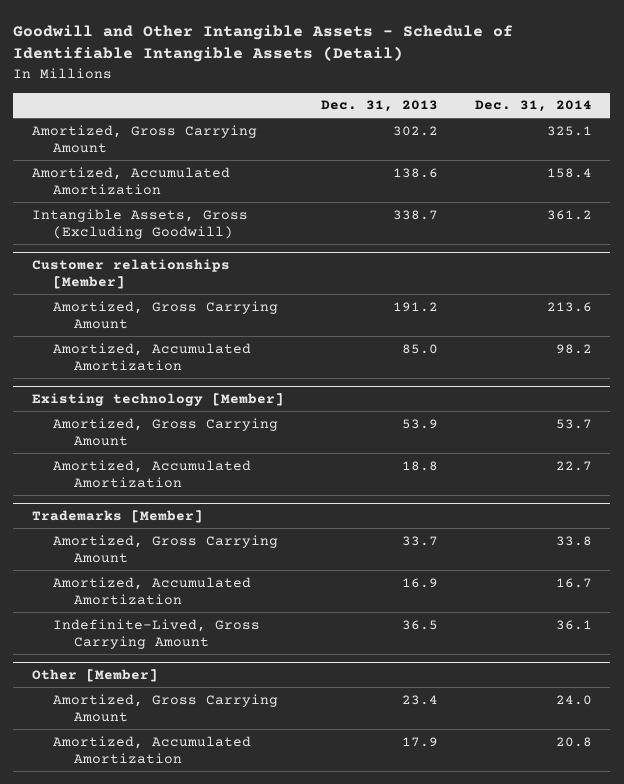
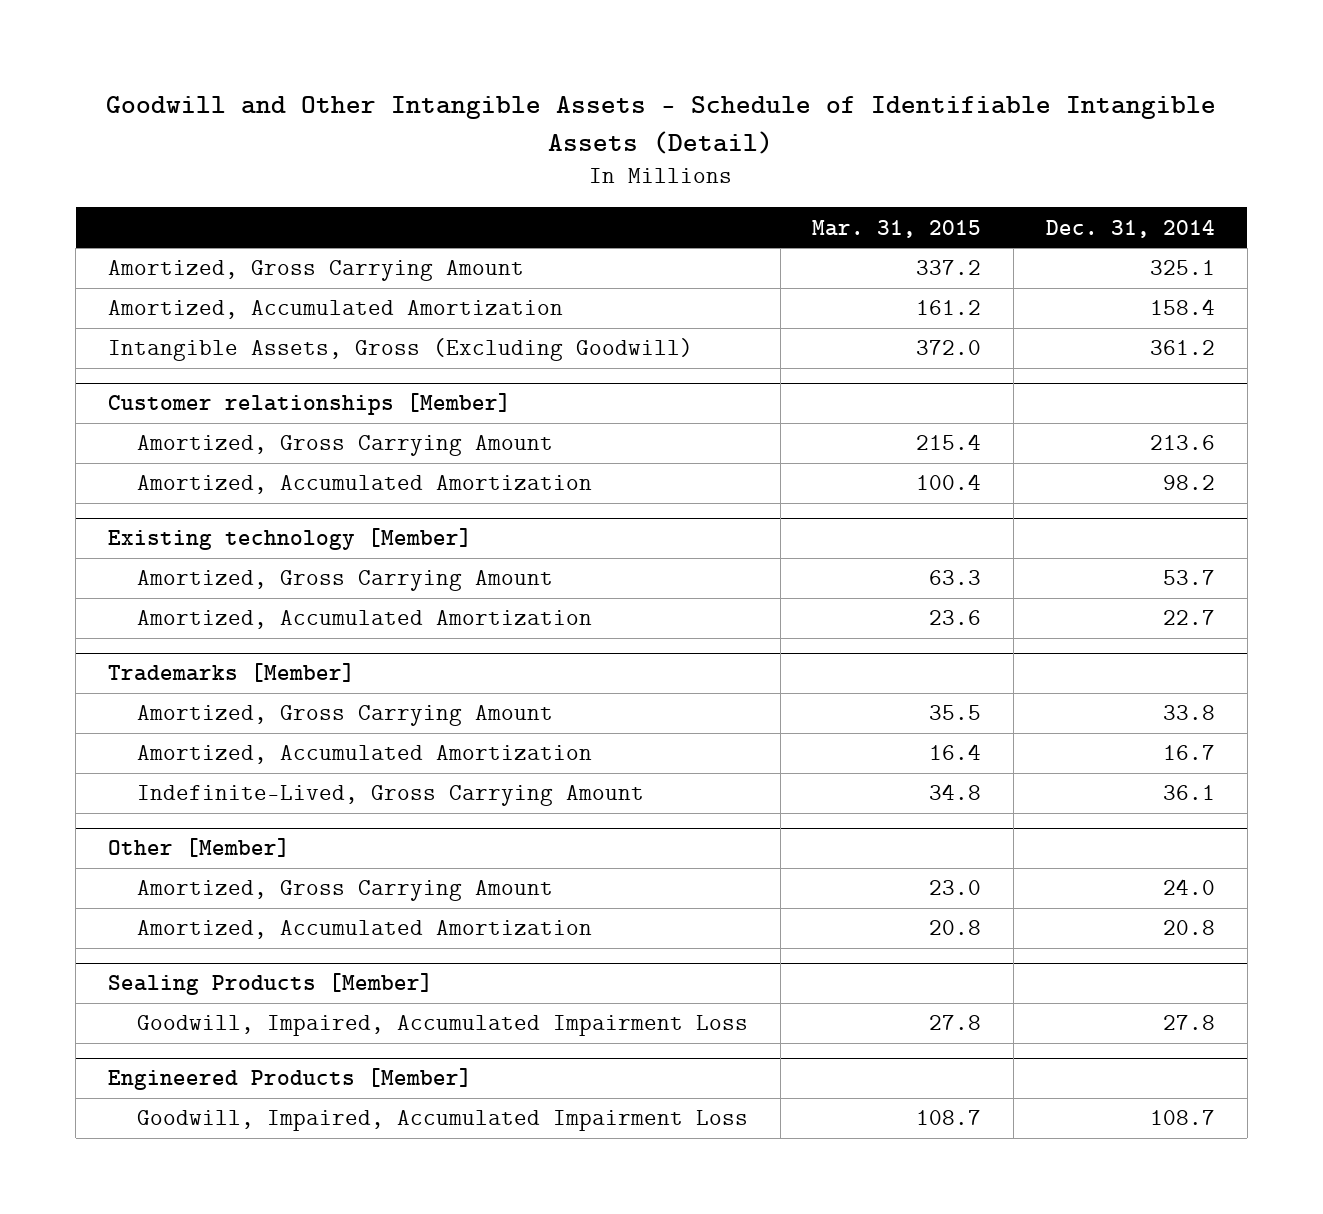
[320,100,438,113] Dec. 31, 2013 -> none
none -> [812,219,982,238] Mar. 31, 2015
none -> [107,973,433,996] Sealing Products [Member]
none -> [137,1015,749,1037] Goodwill, Impaired, Accumulated Impairment Loss
none -> [107,1068,472,1091] Engineered Products [Member]
none -> [137,1110,749,1132] Goodwill, Impaired, Accumulated Impairment Loss

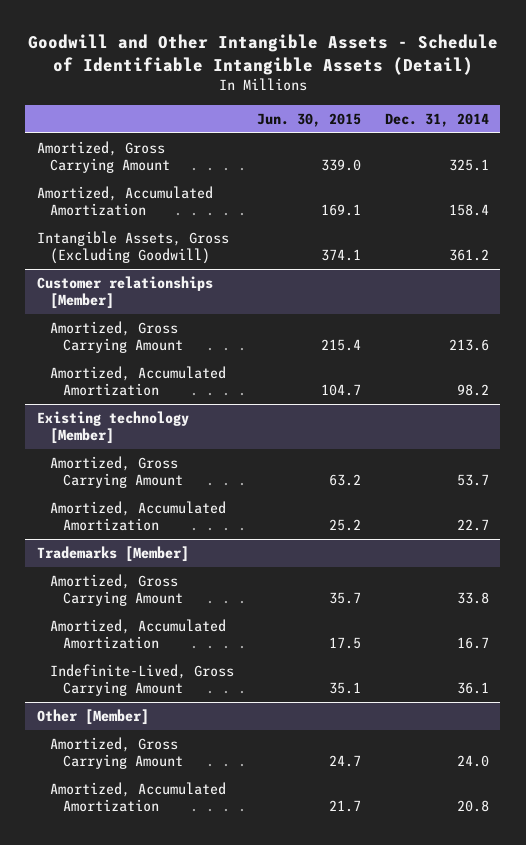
[812,219,982,238] Mar. 31, 2015 -> none
none -> [257,113,362,128] Jun. 30, 2015
[107,973,433,996] Sealing Products [Member] -> none
[137,1015,749,1037] Goodwill, Impaired, Accumulated Impairment Loss -> none
[107,1068,472,1091] Engineered Products [Member] -> none
[137,1110,749,1132] Goodwill, Impaired, Accumulated Impairment Loss -> none

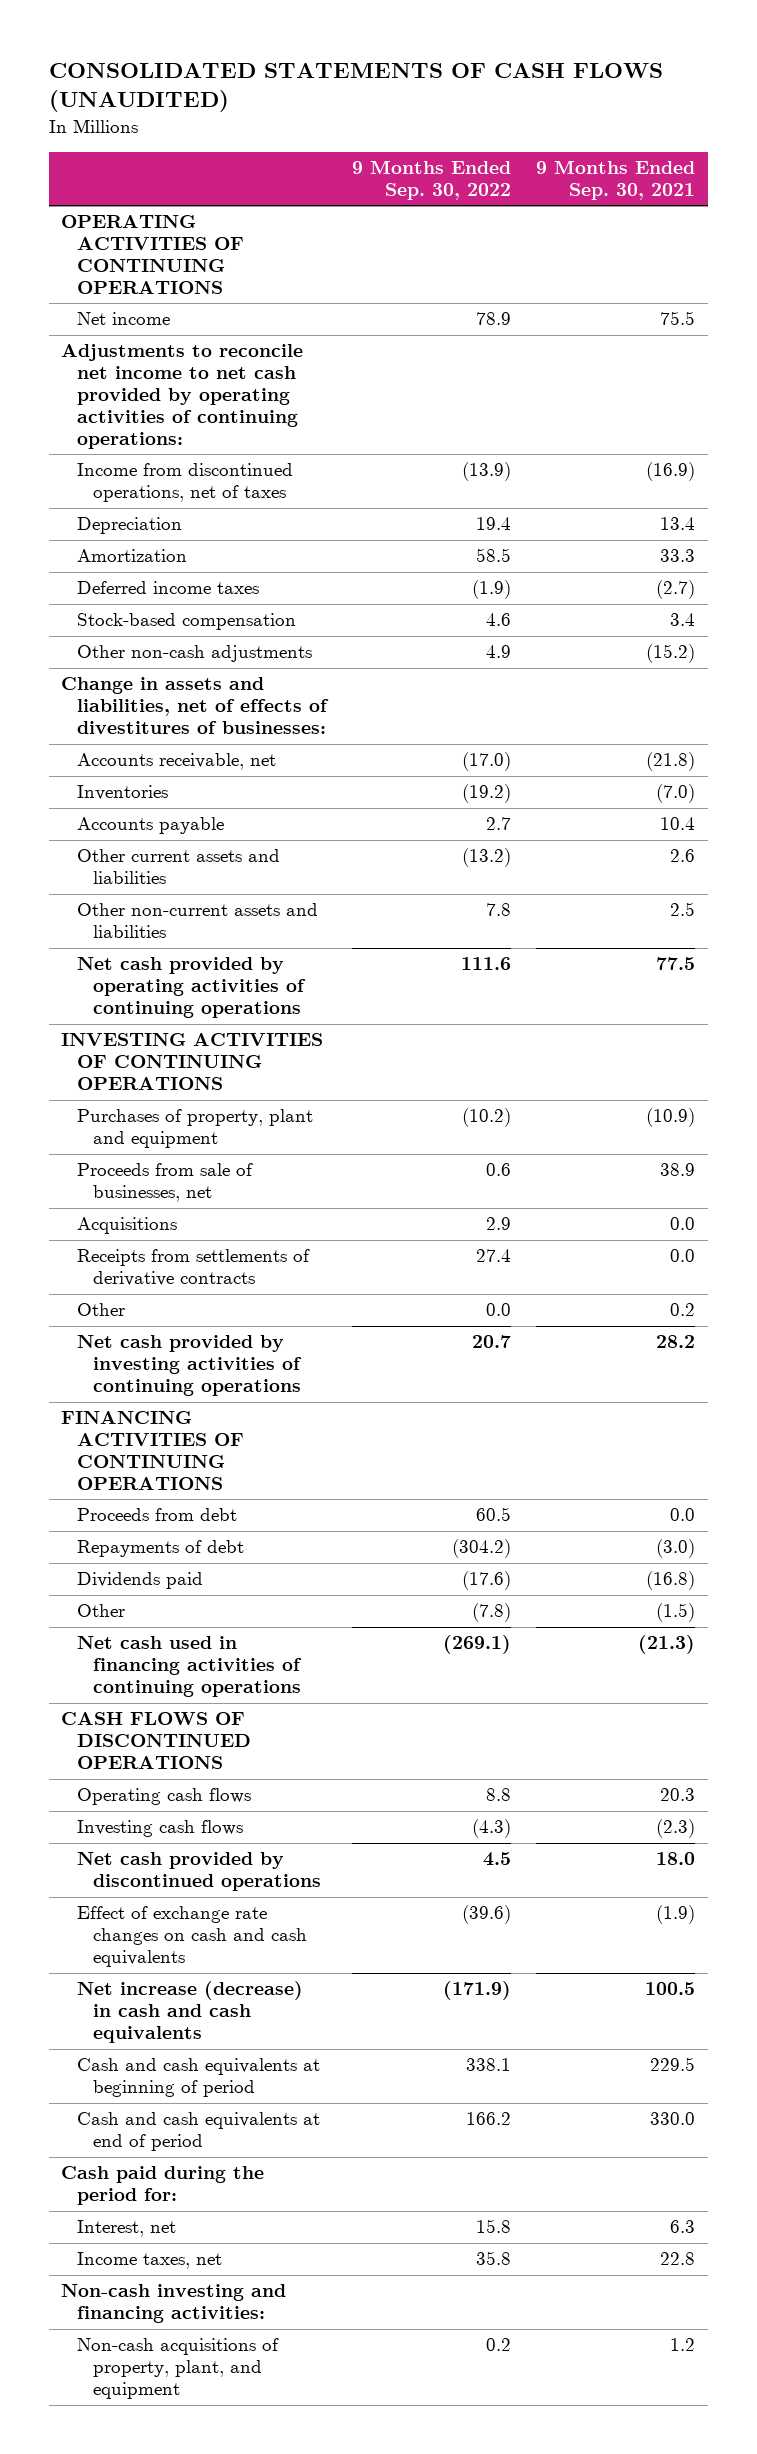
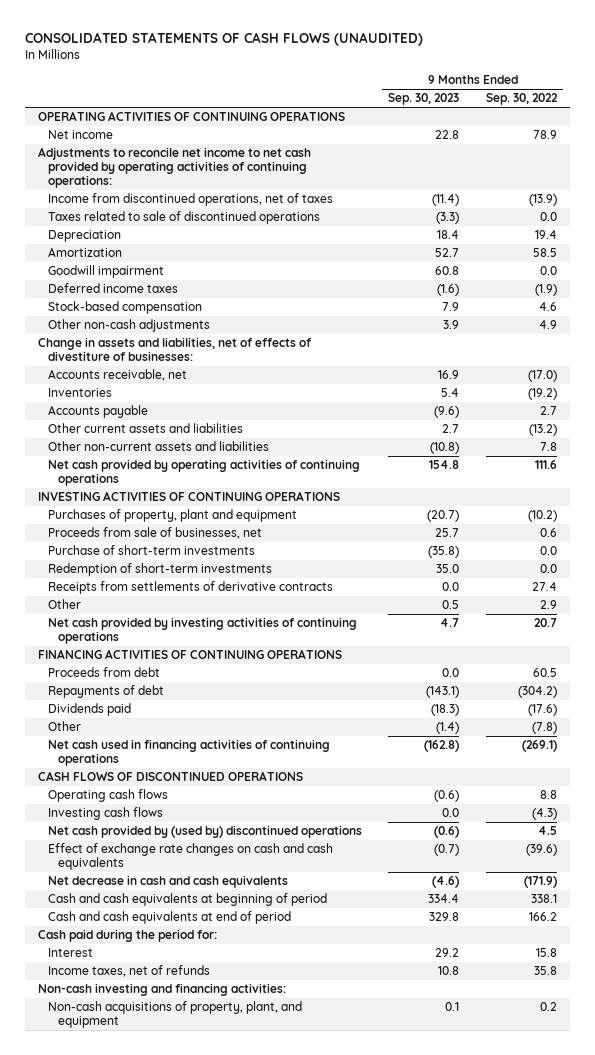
[536,160,696,200] 9 Months Ended Sep. 30, 2021 -> none
none -> [388,93,460,106] Sep. 30, 2023
none -> [47,211,320,225] Taxes related to sale of discontinued operations
none -> [47,265,164,279] Goodwill impairment
[61,677,330,735] Change in assets and liabilities, net of effects of divestitures of businesses: -> [37,337,312,362] Change in assets and liabilities, net of effects of divestiture of businesses:
[77,1217,178,1235] Acquisitions -> none
none -> [47,545,255,556] Purchase of short-term investments
none -> [47,563,272,577] Redemption of short-term investments
[486,1303,512,1317] 0.0 -> [539,600,557,610] 2.9
[77,1852,321,1892] Net cash provided by discontinued operations -> [47,825,362,839] Net cash provided by (used by) discontinued operations
[77,1981,304,2044] Net increase (decrease) in cash and cash equivalents -> [47,875,288,889] Net decrease in cash and cash equivalents
[77,2220,177,2238] Interest, net -> [47,948,93,958] Interest
[77,2252,223,2270] Income taxes, net -> [47,965,210,978] Income taxes, net of refunds

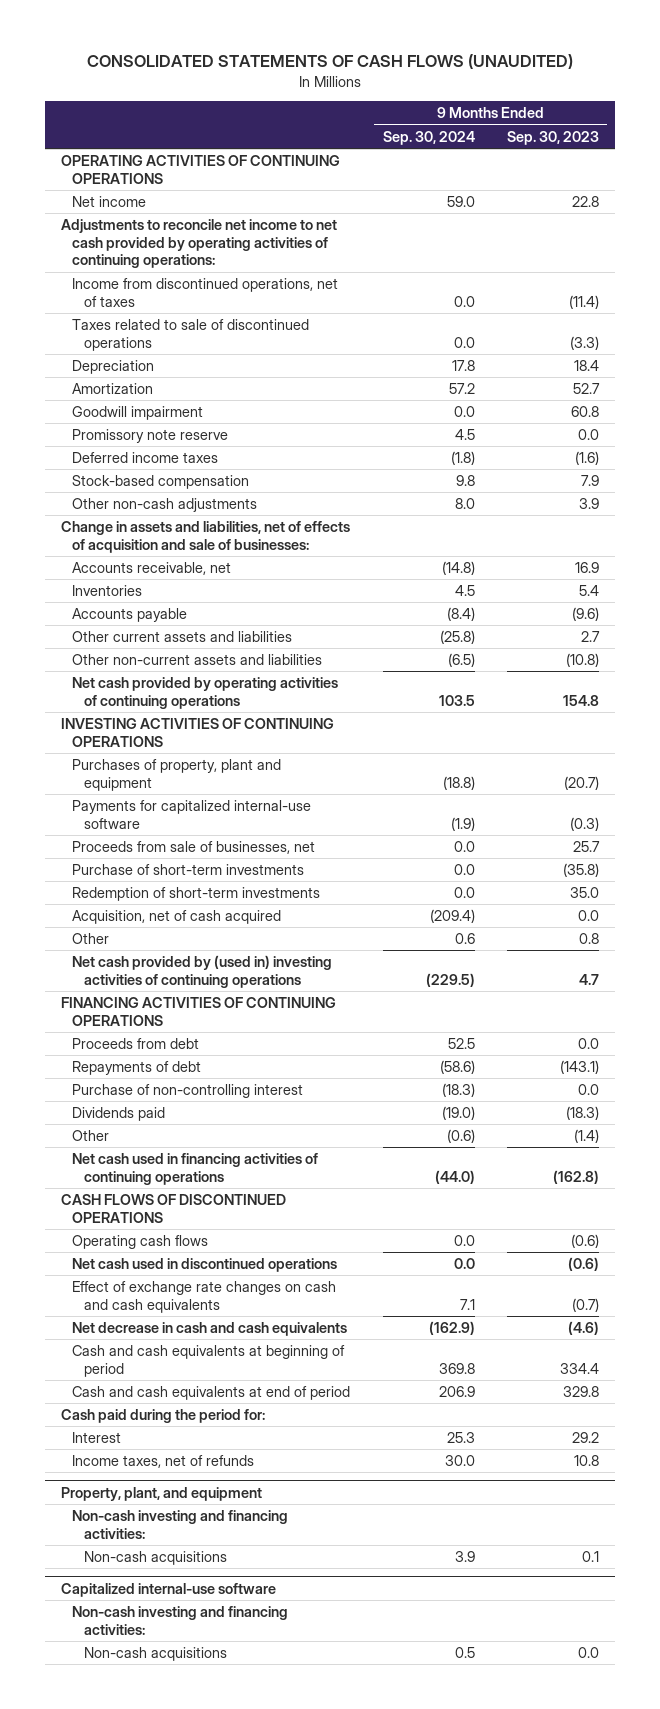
[485,93,558,106] Sep. 30, 2022 -> none
none -> [382,130,475,145] Sep. 30, 2024
none -> [72,429,229,444] Promissory note reserve
[37,337,312,362] Change in assets and liabilities, net of effects of divestiture of businesses: -> [60,521,350,553] Change in assets and liabilities, net of effects of acquisition and sale of businesses:
none -> [72,800,312,829] Payments for capitalized internal-use software
[47,581,333,595] Receipts from settlements of derivative contracts -> none
none -> [72,910,282,925] Acquisition, net of cash acquired
[442,600,460,610] 0.5 -> [578,933,599,945] 0.8
[47,617,357,645] Net cash provided by investing activities of continuing operations -> [72,955,333,988] Net cash provided by (used in) investing activities of continuing operations
none -> [72,1084,304,1099] Purchase of non-controlling interest
[47,807,163,821] Investing cash flows -> none
[47,825,362,839] Net cash provided by (used by) discontinued operations -> [72,1258,338,1273] Net cash used in discontinued operations
none -> [60,1486,262,1501] Property, plant, and equipment
[47,1001,302,1029] Non-cash acquisitions of property, plant, and equipment -> [83,1551,227,1566] Non-cash acquisitions
none -> [60,1582,276,1597] Capitalized internal-use software
none -> [72,1606,289,1635] Non-cash investing and financing activities:
none -> [83,1647,227,1662] Non-cash acquisitions

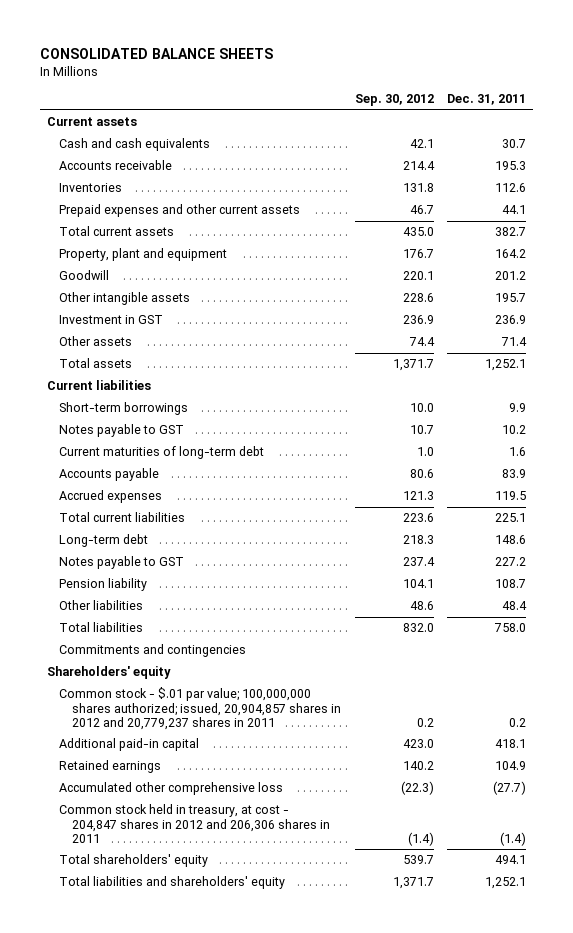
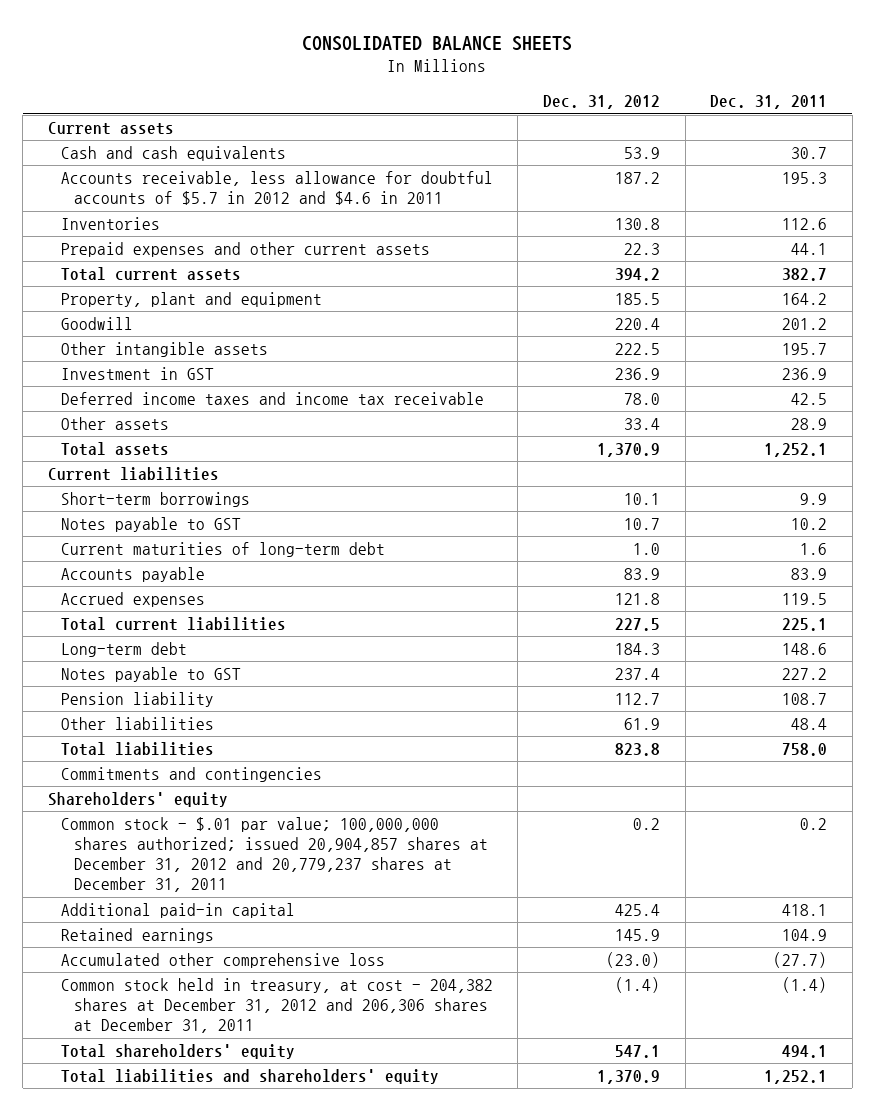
[354,94,434,107] Sep. 30, 2012 -> none
none -> [542,95,660,110] Dec. 31, 2012
[59,160,173,171] Accounts receivable -> [60,171,493,206] Accounts receivable, less allowance for doubtful accounts of $5.7 in 2012 and $4.6 in 2011
none -> [60,392,484,406] Deferred income taxes and income tax receivable
[501,337,528,347] 71.4 -> [791,418,828,431] 28.9
[59,687,341,730] Common stock - $.01 par value; 100,000,000 shares authorized; issued, 20,904,857 shares in 2012 and 20,779,237 shares in 2011 -> [60,817,488,893] Common stock - $.01 par value; 100,000,000 shares authorized; issued 20,904,857 shares at December 31, 2012 and 20,779,237 shares at December 31, 2011
[59,804,330,843] Common stock held in treasury, at cost - 204,847 shares in 2012 and 206,306 shares in 2011 -> [60,978,493,1034] Common stock held in treasury, at cost - 204,382 shares at December 31, 2012 and 206,306 shares at December 31, 2011

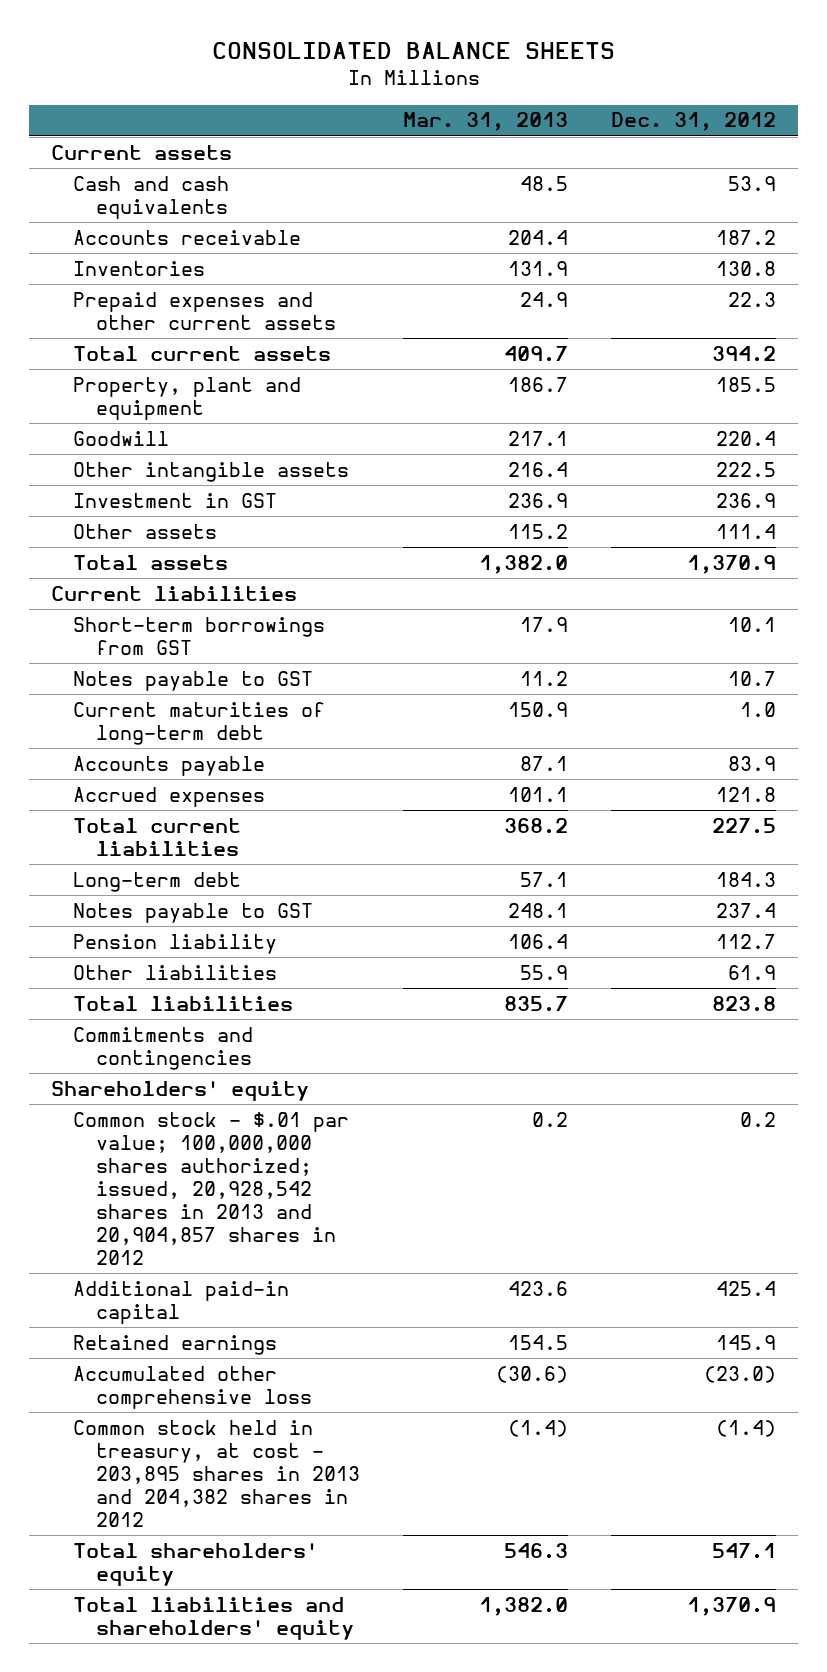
[710,95,828,110] Dec. 31, 2011 -> none
none -> [403,112,569,132] Mar. 31, 2013
[60,171,493,206] Accounts receivable, less allowance for doubtful accounts of $5.7 in 2012 and $4.6 in 2011 -> [73,229,302,245] Accounts receivable
[60,392,484,406] Deferred income taxes and income tax receivable -> none
[623,418,660,431] 33.4 -> [716,523,777,539] 111.4
[60,492,250,508] Short-term borrowings -> [73,616,326,655] Short-term borrowings from GST
[60,817,488,893] Common stock - $.01 par value; 100,000,000 shares authorized; issued 20,904,857 shares at December 31, 2012 and 20,779,237 shares at December 31, 2011 -> [73,1111,350,1266] Common stock - $.01 par value; 100,000,000 shares authorized; issued, 20,928,542 shares in 2013 and 20,904,857 shares in 2012
[60,978,493,1034] Common stock held in treasury, at cost - 204,382 shares at December 31, 2012 and 206,306 shares at December 31, 2011 -> [73,1419,361,1527] Common stock held in treasury, at cost - 203,895 shares in 2013 and 204,382 shares in 2012

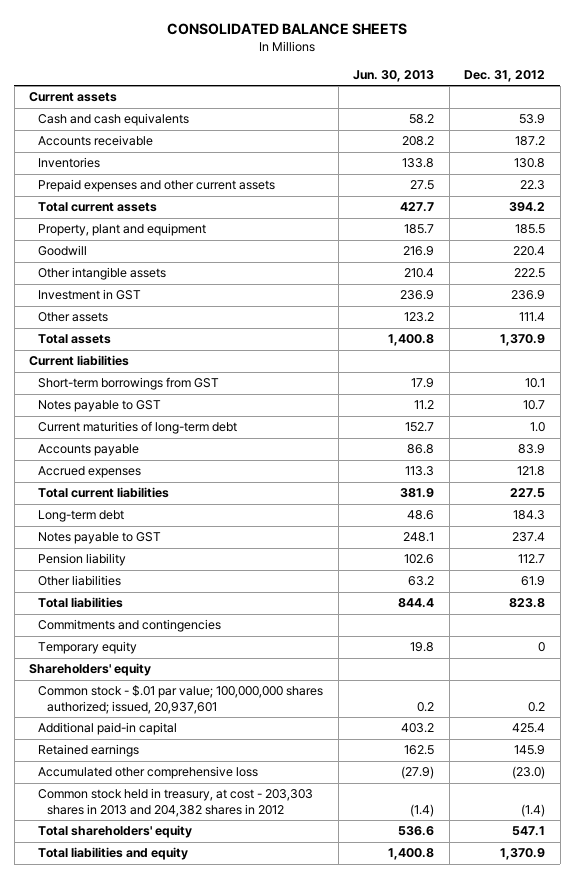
[403,112,569,132] Mar. 31, 2013 -> none
none -> [353,69,435,82] Jun. 30, 2013
none -> [38,641,138,655] Temporary equity
[73,1111,350,1266] Common stock - $.01 par value; 100,000,000 shares authorized; issued, 20,928,542 shares in 2013 and 20,904,857 shares in 2012 -> [38,685,324,714] Common stock - $.01 par value; 100,000,000 shares authorized; issued, 20,937,601
[73,1419,361,1527] Common stock held in treasury, at cost - 203,895 shares in 2013 and 204,382 shares in 2012 -> [38,788,314,817] Common stock held in treasury, at cost - 203,303 shares in 2013 and 204,382 shares in 2012
[73,1596,355,1640] Total liabilities and shareholders' equity -> [38,847,189,861] Total liabilities and equity

